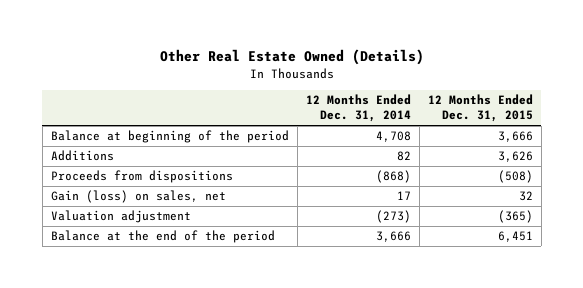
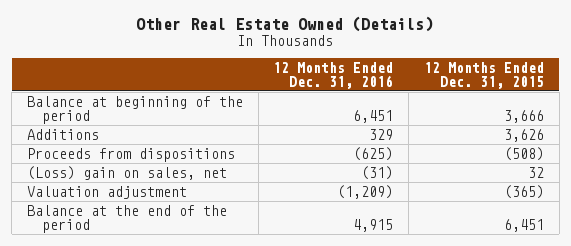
[305,94,411,123] 12 Months Ended Dec. 31, 2014 -> none
none -> [273,61,394,89] 12 Months Ended Dec. 31, 2016
[50,190,226,204] Gain (loss) on sales, net -> [27,165,228,180] (Loss) gain on sales, net

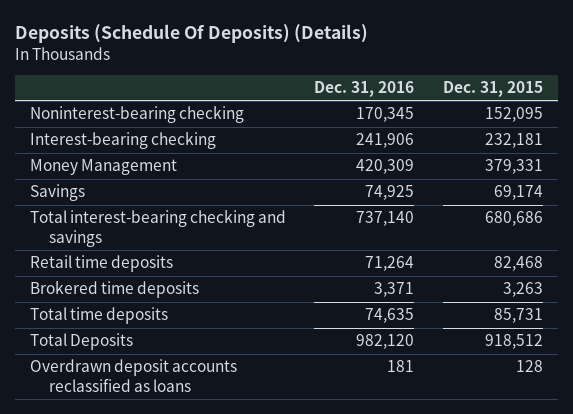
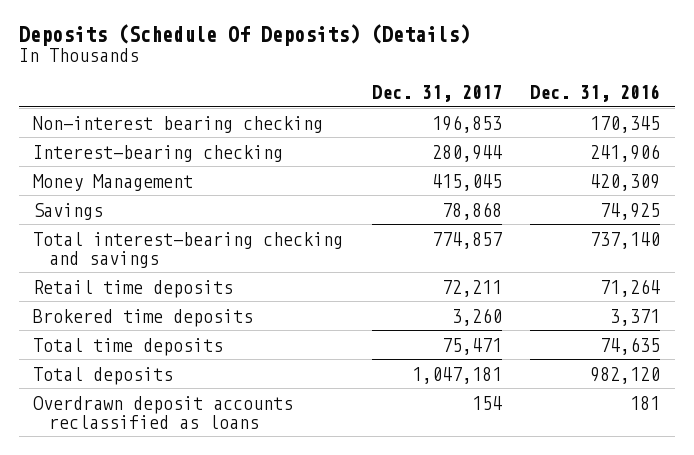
[443,81,544,98] Dec. 31, 2015 -> none
none -> [371,84,502,102] Dec. 31, 2017
[29,106,244,124] Noninterest-bearing checking -> [33,115,324,133] Non-interest bearing checking
[29,333,133,351] Total Deposits -> [33,366,174,385] Total deposits

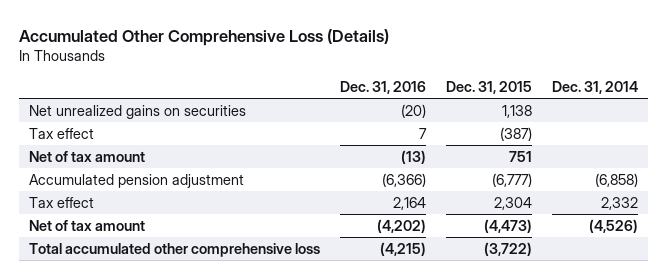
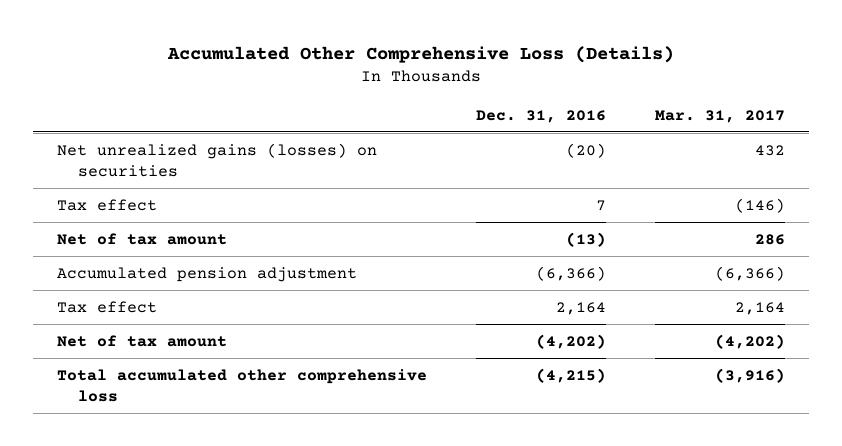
[445,80,532,94] Dec. 31, 2015 -> none
[551,80,638,94] Dec. 31, 2014 -> none
none -> [654,109,785,123] Mar. 31, 2017
[29,104,247,119] Net unrealized gains on securities -> [57,142,378,177] Net unrealized gains (losses) on securities

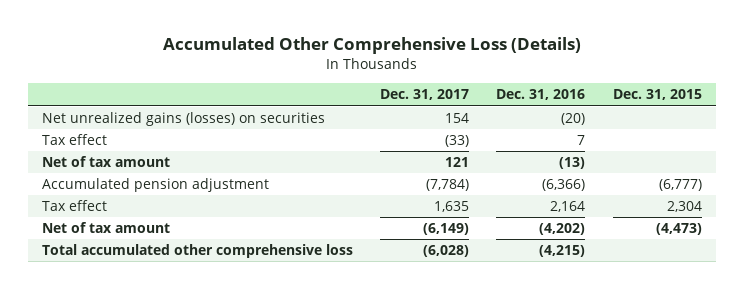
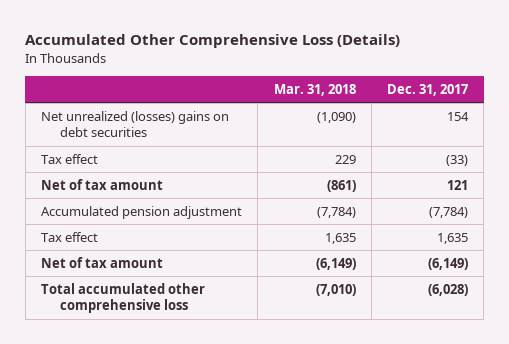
[496,89,586,101] Dec. 31, 2016 -> none
[612,89,702,101] Dec. 31, 2015 -> none
none -> [273,83,356,96] Mar. 31, 2018
[41,112,325,127] Net unrealized gains (losses) on securities -> [41,110,230,138] Net unrealized (losses) gains on debt securities

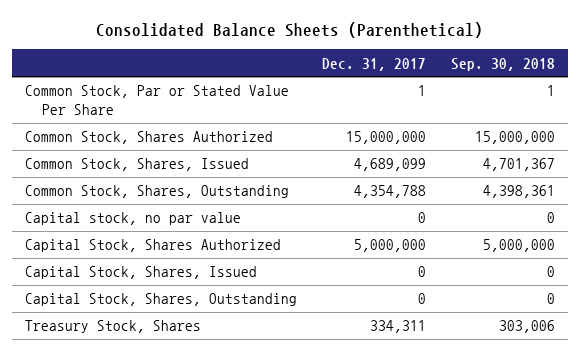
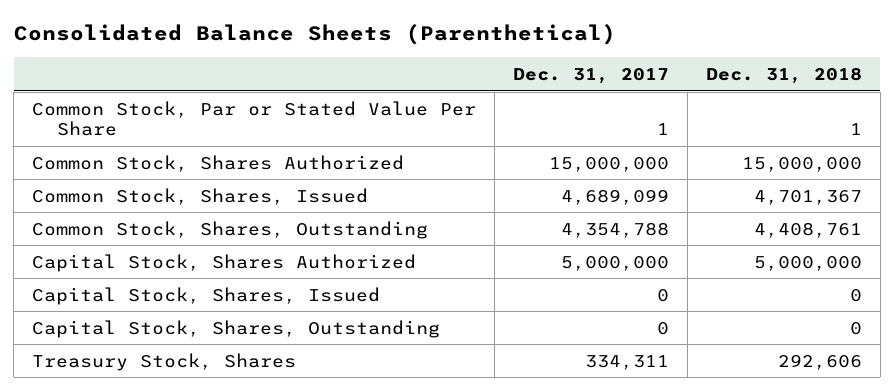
[451,57,556,71] Sep. 30, 2018 -> none
none -> [705,66,862,84] Dec. 31, 2018
[24,212,241,226] Capital stock, no par value -> none

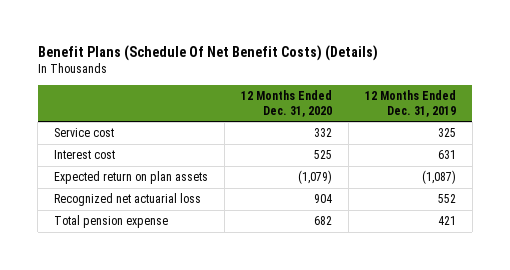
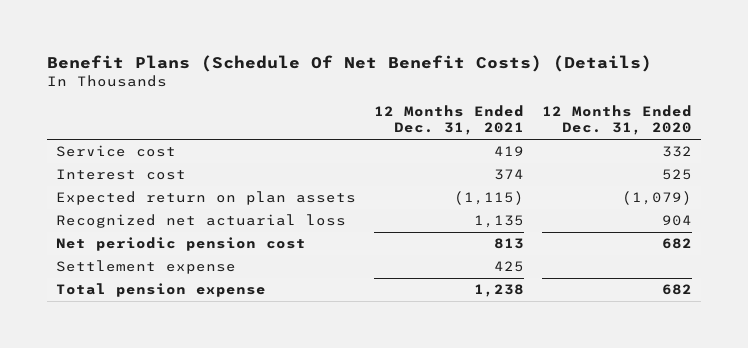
[364,90,456,117] 12 Months Ended Dec. 31, 2019 -> none
none -> [373,104,524,136] 12 Months Ended Dec. 31, 2021
none -> [55,237,306,252] Net periodic pension cost
none -> [55,260,236,275] Settlement expense

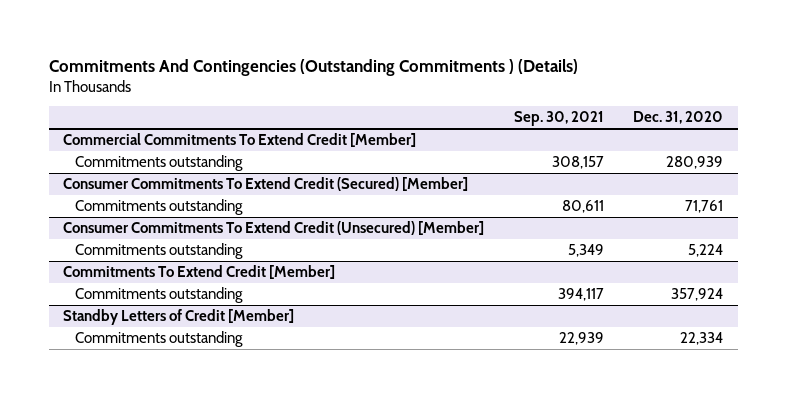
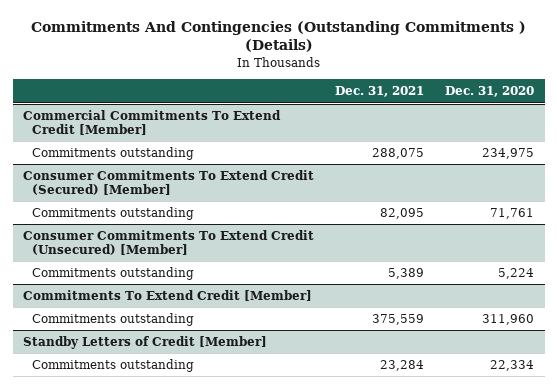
[513,111,604,127] Sep. 30, 2021 -> none
none -> [335,86,425,98] Dec. 31, 2021
[665,156,723,170] 280,939 -> [482,148,535,160] 234,975
[670,288,723,302] 357,924 -> [482,314,535,326] 311,960

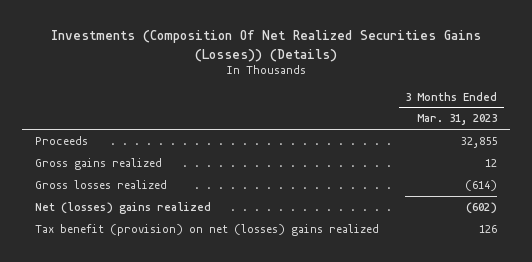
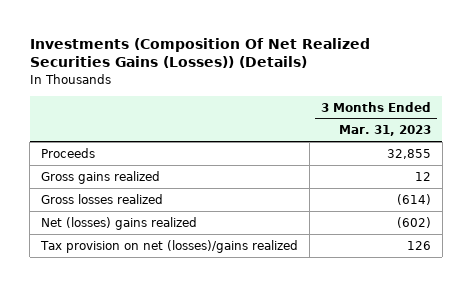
[35,223,380,236] Tax benefit (provision) on net (losses) gains realized -> [40,239,299,253] Tax provision on net (losses)/gains realized

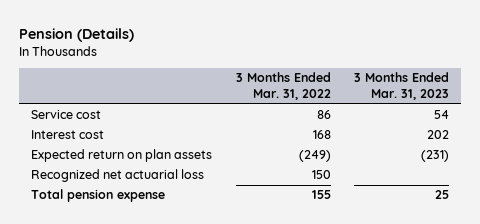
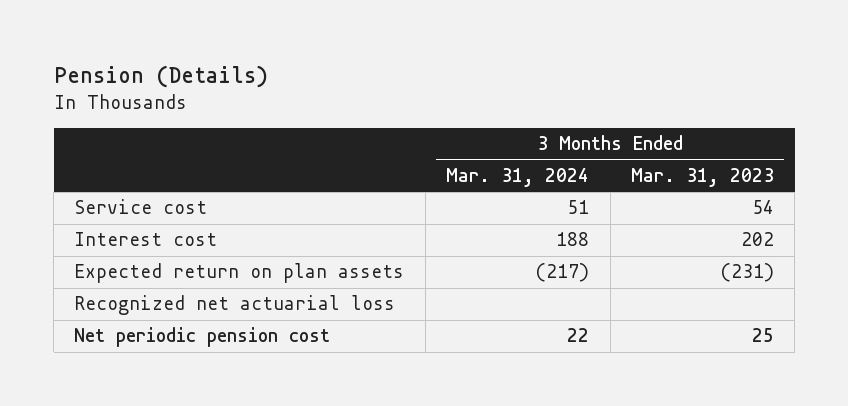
[235,72,331,101] 3 Months Ended Mar. 31, 2022 -> none
none -> [446,167,590,187] Mar. 31, 2024
[31,189,166,203] Total pension expense -> [74,327,331,348] Net periodic pension cost

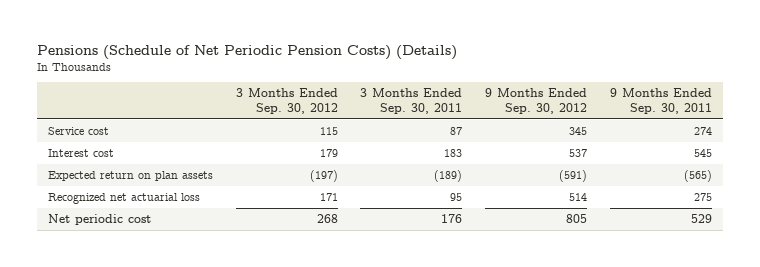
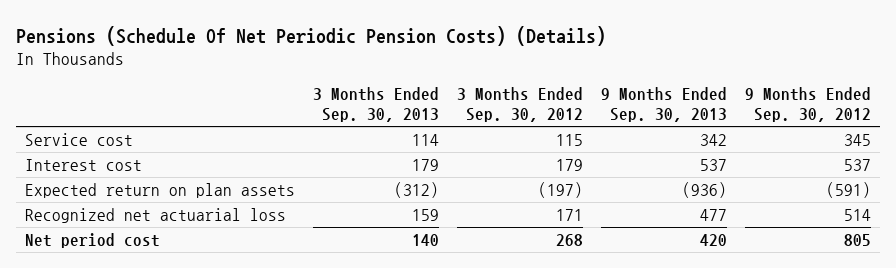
[36,44,457,60] Pensions (Schedule of Net Periodic Pension Costs) (Details) -> [15,25,606,46] Pensions (Schedule Of Net Periodic Pension Costs) (Details)
[360,88,463,114] 3 Months Ended Sep. 30, 2011 -> none
[609,88,712,114] 9 Months Ended Sep. 30, 2011 -> none
none -> [312,86,439,123] 3 Months Ended Sep. 30, 2013
none -> [600,86,727,123] 9 Months Ended Sep. 30, 2013
[48,213,152,225] Net periodic cost -> [24,232,160,248] Net period cost

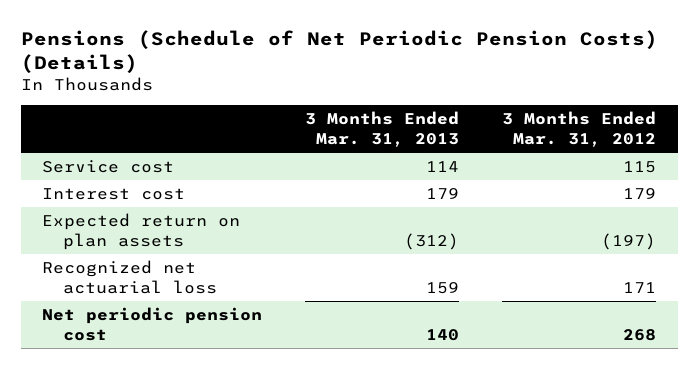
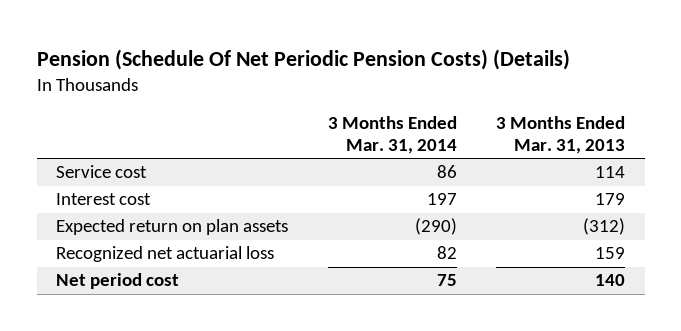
[20,29,658,73] Pensions (Schedule of Net Periodic Pension Costs) (Details) -> [36,48,570,70] Pension (Schedule Of Net Periodic Pension Costs) (Details)
[502,111,657,147] 3 Months Ended Mar. 31, 2012 -> none
none -> [327,115,457,154] 3 Months Ended Mar. 31, 2014
[42,307,263,341] Net periodic pension cost -> [56,273,180,290] Net period cost

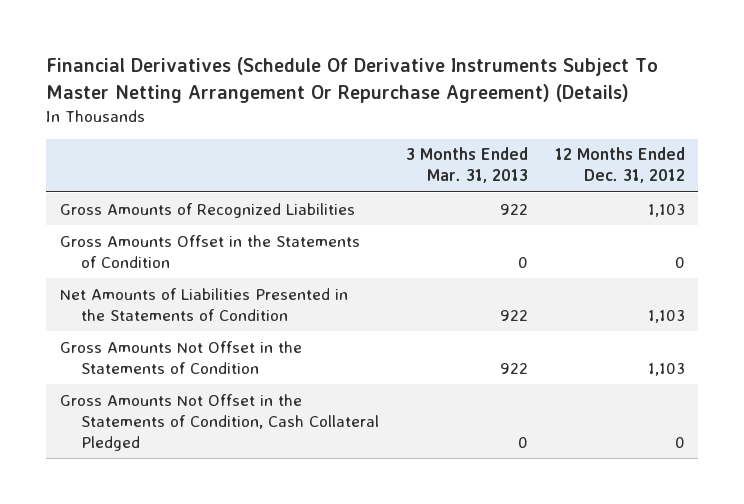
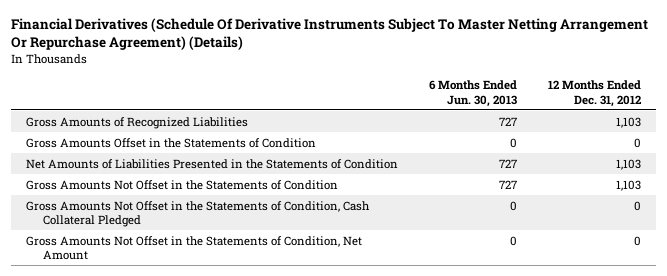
[405,147,528,184] 3 Months Ended Mar. 31, 2013 -> none
none -> [428,79,517,107] 6 Months Ended Jun. 30, 2013
none -> [26,235,363,261] Gross Amounts Not Offset in the Statements of Condition, Net Amount

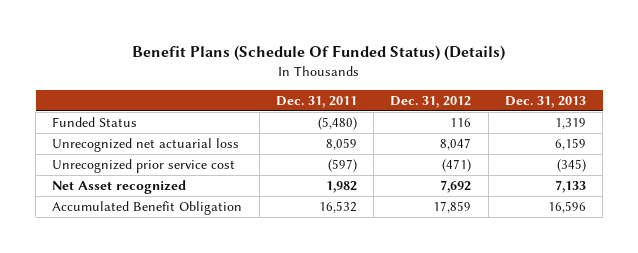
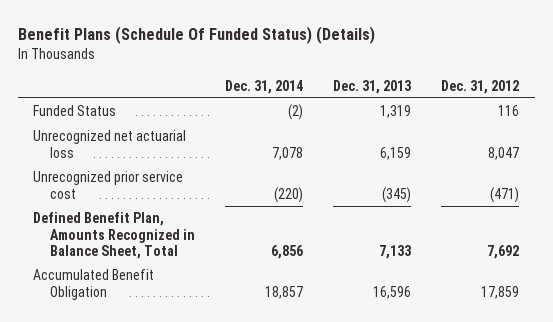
[275,95,357,108] Dec. 31, 2011 -> none
none -> [224,79,303,94] Dec. 31, 2014
[52,180,187,195] Net Asset recognized -> [33,212,195,260] Defined Benefit Plan, Amounts Recognized in Balance Sheet, Total

